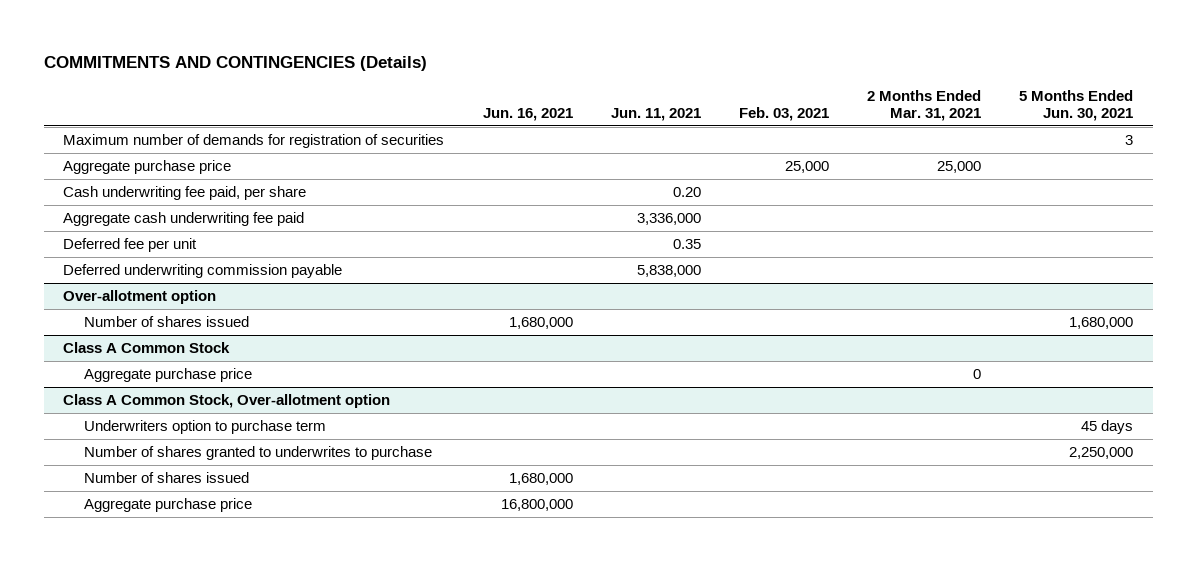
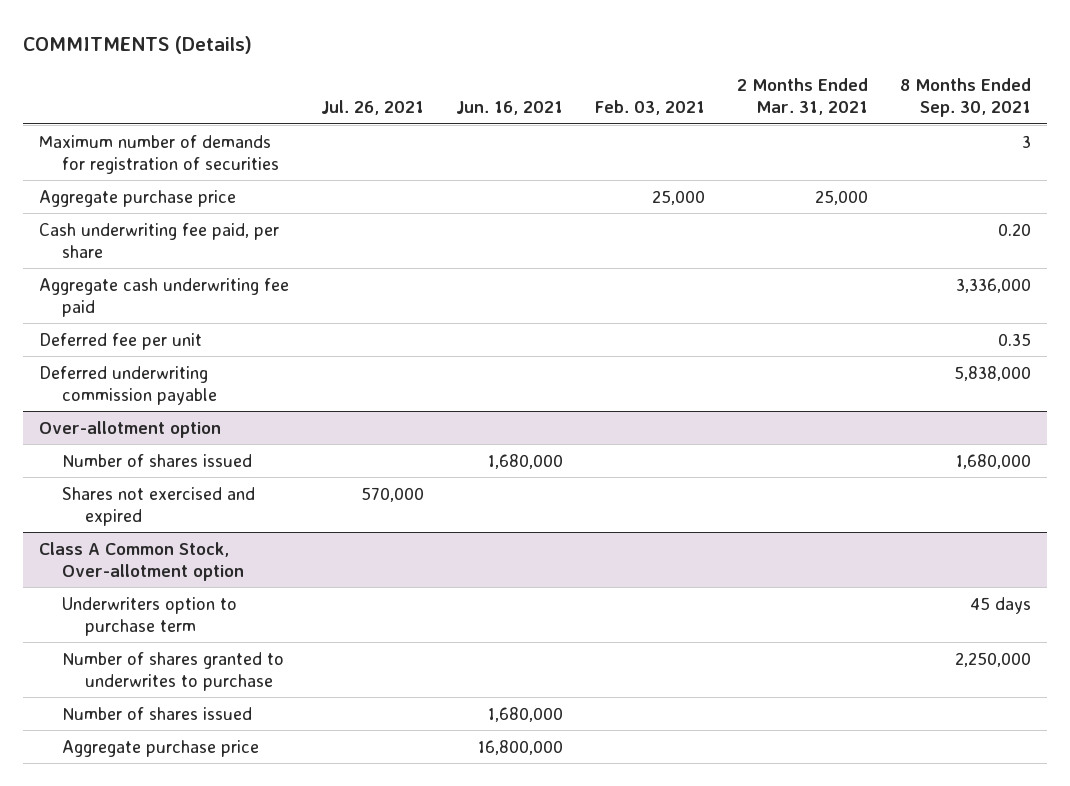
[44,55,428,71] COMMITMENTS AND CONTINGENCIES (Details) -> [22,35,252,54] COMMITMENTS (Details)
[610,107,701,121] Jun. 11, 2021 -> none
[1019,89,1134,121] 5 Months Ended Jun. 30, 2021 -> none
none -> [320,100,424,116] Jul. 26, 2021
none -> [900,78,1032,118] 8 Months Ended Sep. 30, 2021
[63,342,231,354] Class A Common Stock -> none
[83,368,252,383] Aggregate purchase price -> none
none -> [61,486,255,526] Shares not exercised and expired

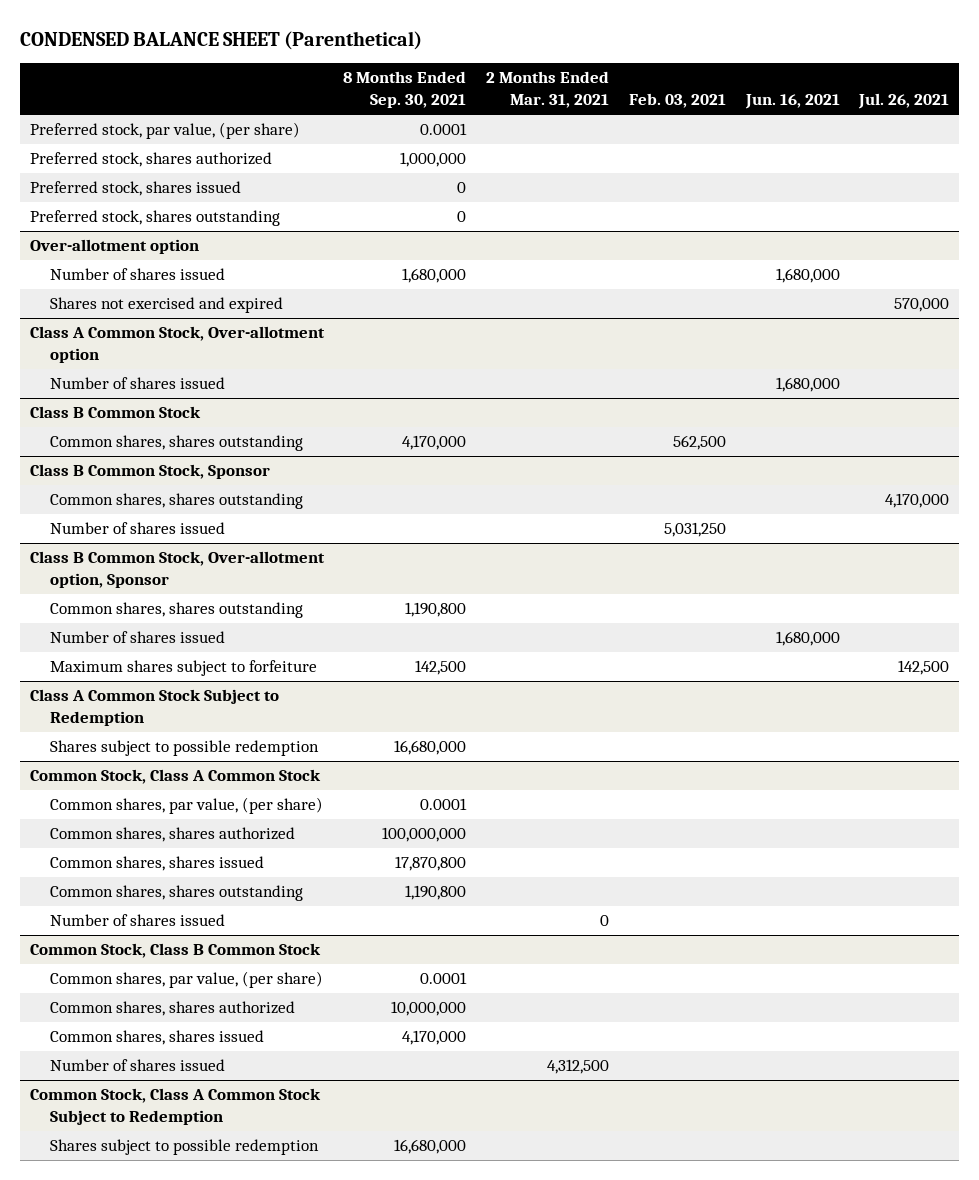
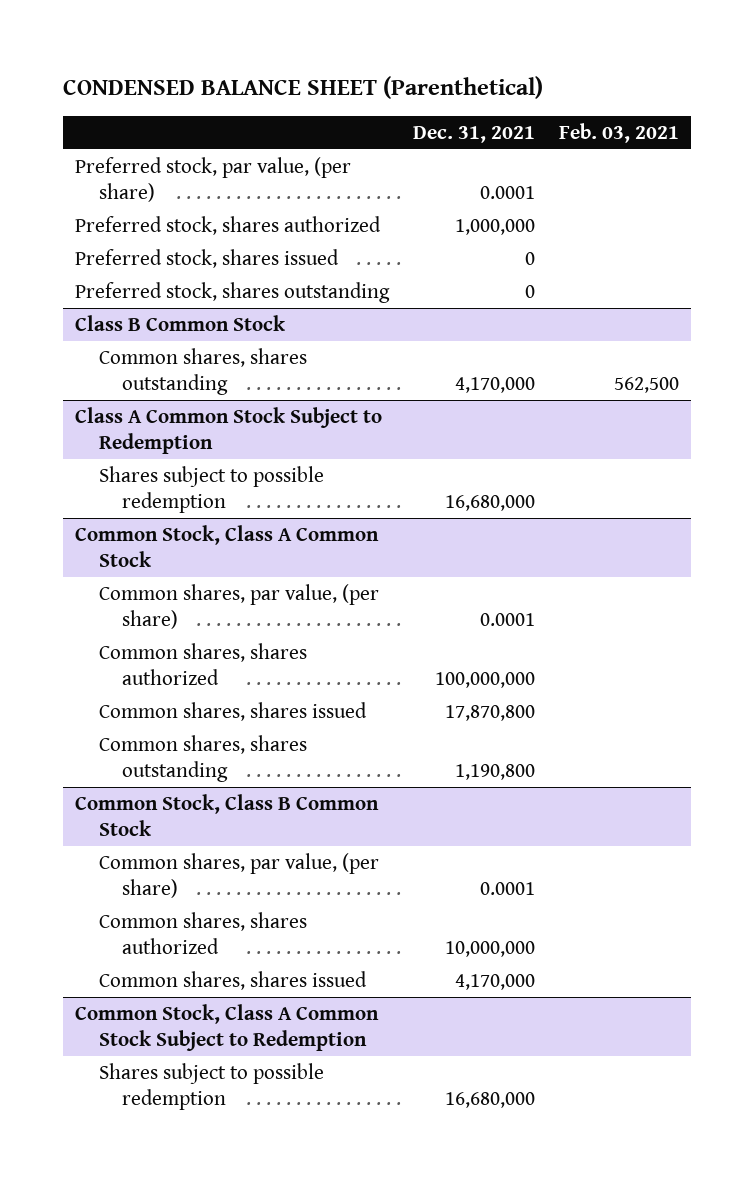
[343,71,467,109] 8 Months Ended Sep. 30, 2021 -> none
[486,71,610,109] 2 Months Ended Mar. 31, 2021 -> none
[744,94,840,110] Jun. 16, 2021 -> none
[858,93,950,110] Jul. 26, 2021 -> none
none -> [412,125,535,143] Dec. 31, 2021
[29,239,199,255] Over-allotment option -> none
[50,268,226,281] Number of shares issued -> none
[50,297,284,314] Shares not exercised and expired -> none
[29,326,325,364] Class A Common Stock, Over-allotment option -> none
[50,377,226,390] Number of shares issued -> none
[29,464,270,480] Class B Common Stock, Sponsor -> none
[50,493,304,510] Common shares, shares outstanding -> none
[50,522,226,535] Number of shares issued -> none
[29,551,325,589] Class B Common Stock, Over-allotment option, Sponsor -> none
[50,602,304,619] Common shares, shares outstanding -> none
[50,631,226,644] Number of shares issued -> none
[50,660,318,677] Maximum shares subject to forfeiture -> none
[50,914,226,927] Number of shares issued -> none
[50,1059,226,1072] Number of shares issued -> none

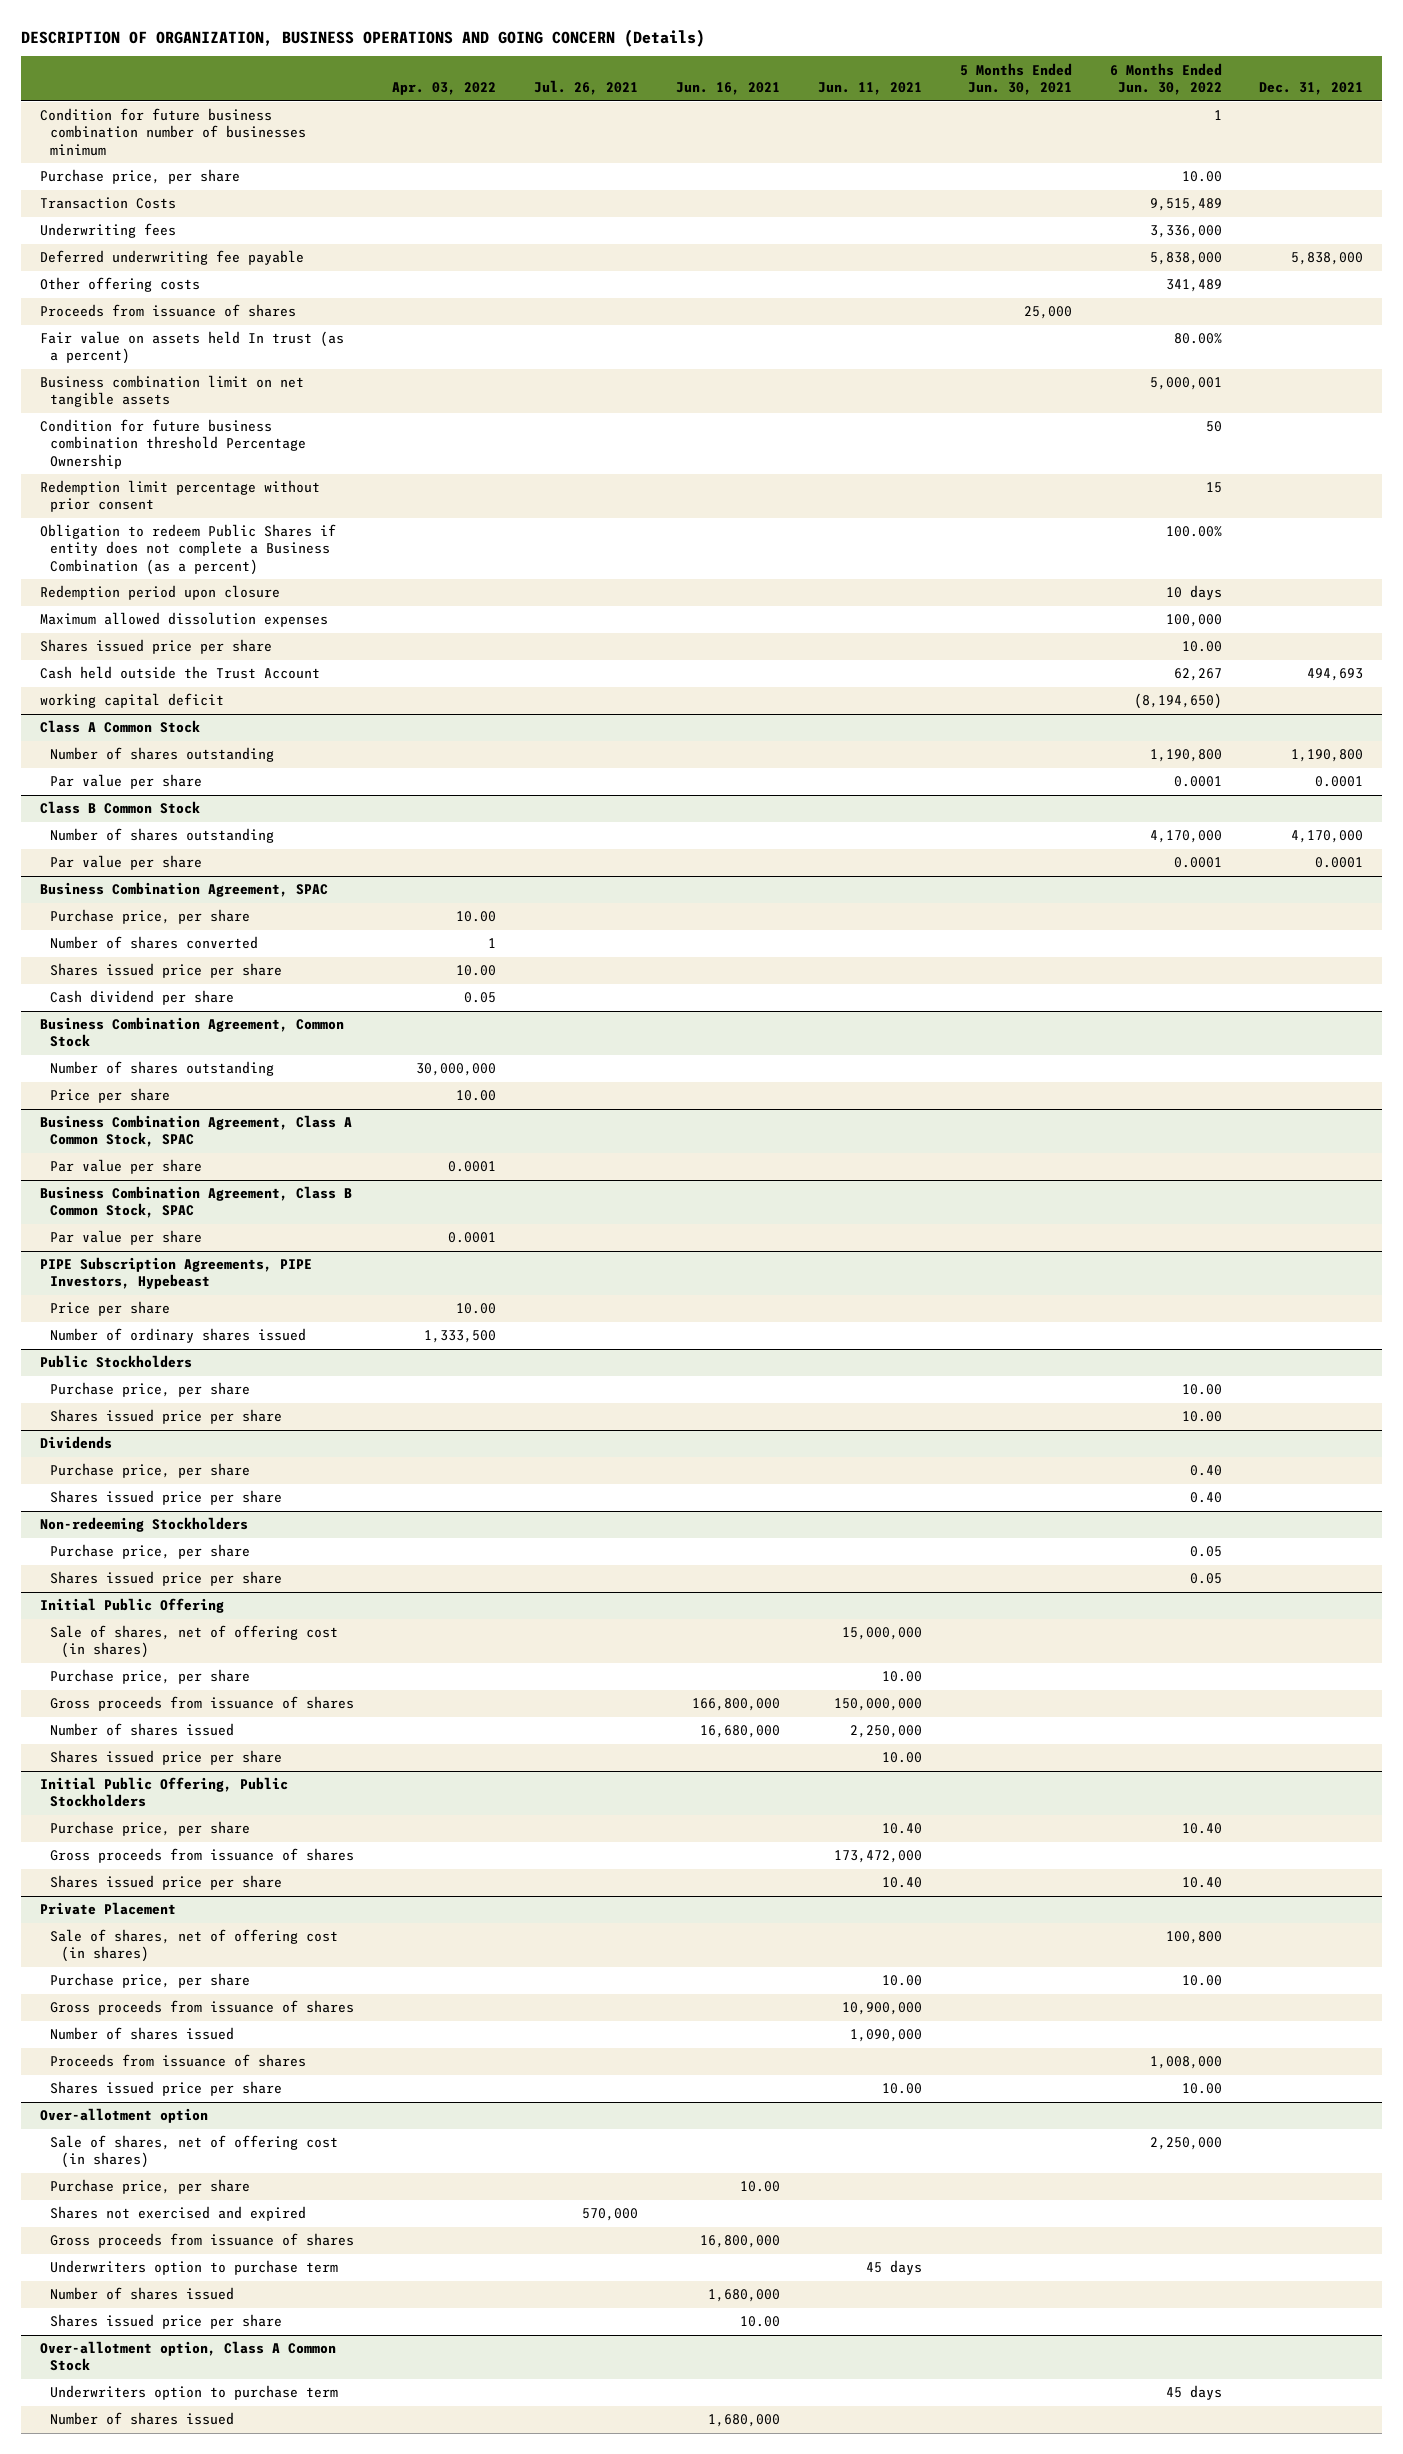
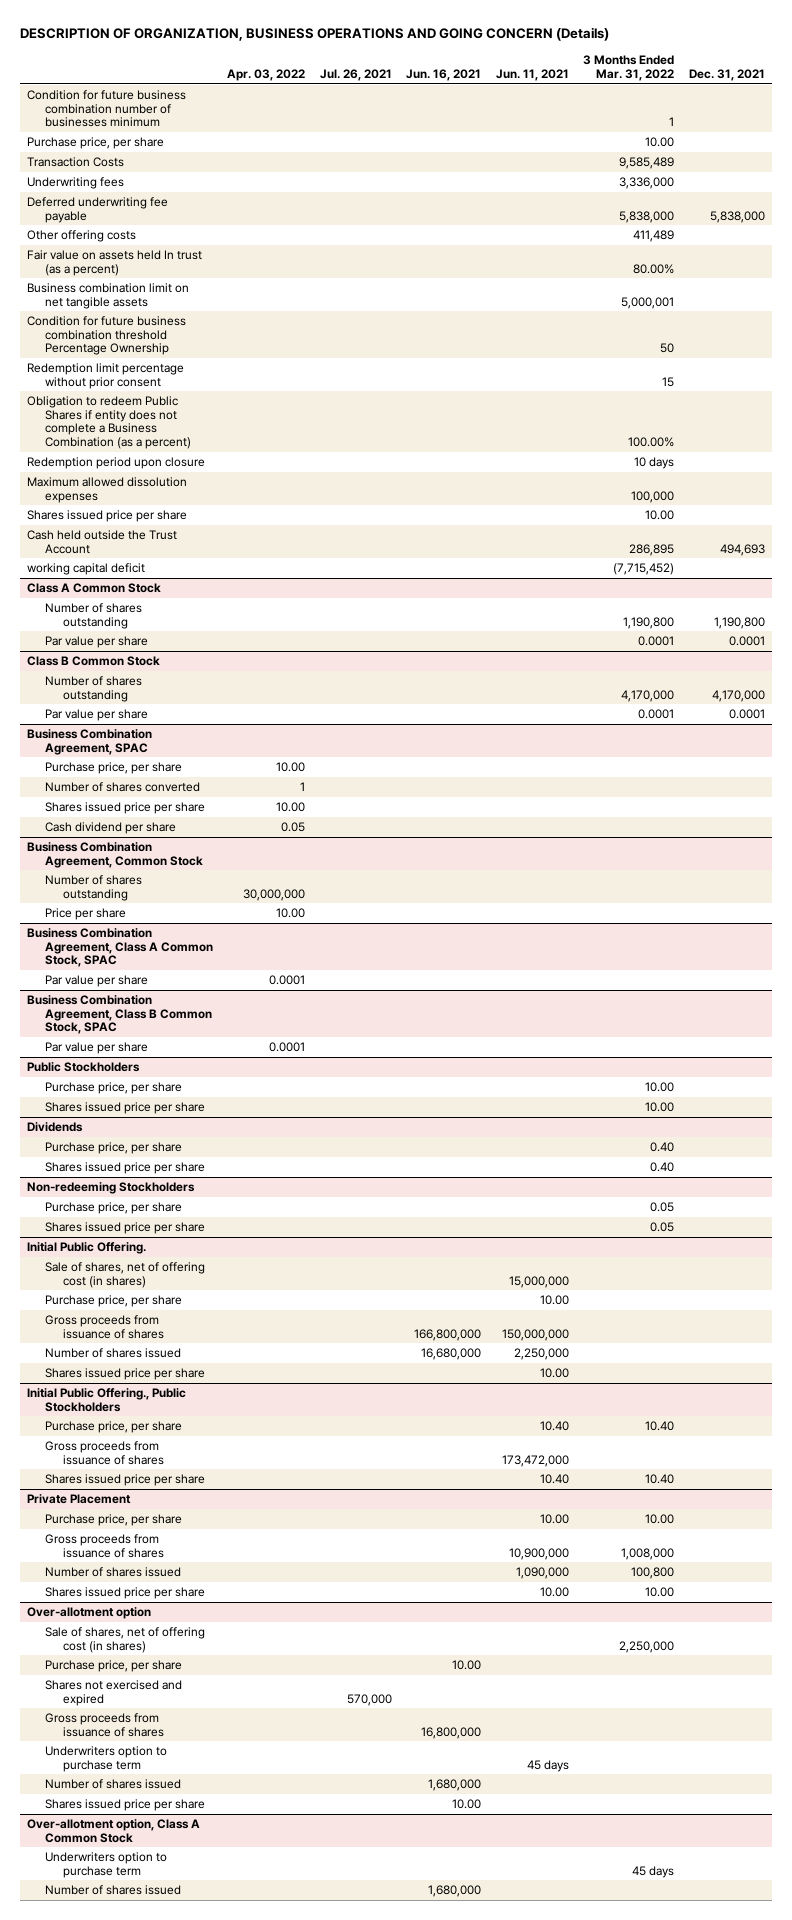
[959,62,1072,95] 5 Months Ended Jun. 30, 2021 -> none
[1109,62,1222,95] 6 Months Ended Jun. 30, 2022 -> none
none -> [583,55,675,81] 3 Months Ended Mar. 31, 2022
[40,304,297,318] Proceeds from issuance of shares -> none
[40,1257,313,1290] PIPE Subscription Agreements, PIPE Investors, Hypebeast -> none
[50,1301,171,1317] Price per share -> none
[50,1328,307,1344] Number of ordinary shares issued -> none
[40,1598,225,1614] Initial Public Offering -> [27,1242,147,1255] Initial Public Offering.
[40,1777,289,1808] Initial Public Offering, Public Stockholders -> [27,1388,187,1412] Initial Public Offering., Public Stockholders
[50,1929,339,1963] Sale of shares, net of offering cost (in shares) -> none
[50,2054,307,2068] Proceeds from issuance of shares -> none

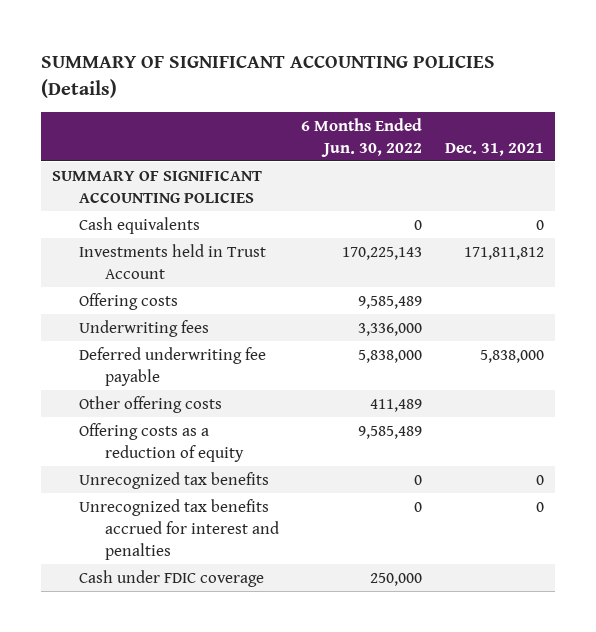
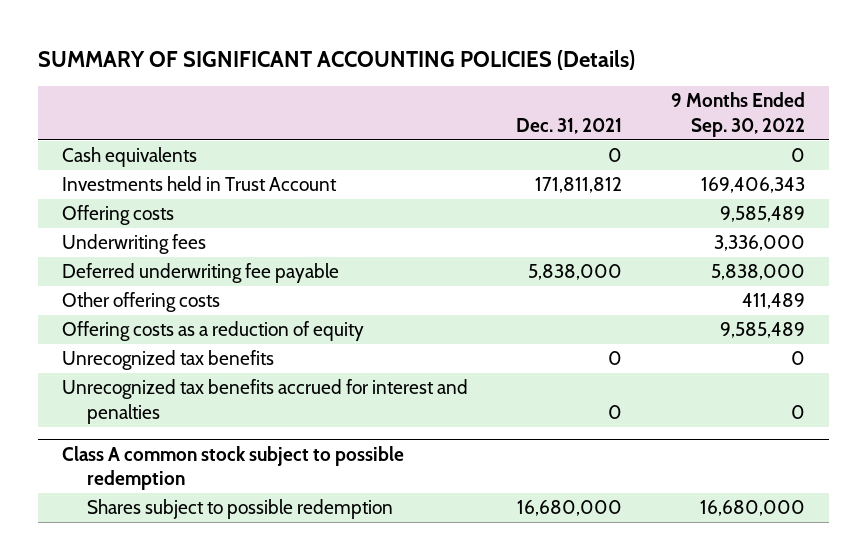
[301,117,423,157] 6 Months Ended Jun. 30, 2022 -> none
none -> [670,92,805,137] 9 Months Ended Sep. 30, 2022
[52,169,263,203] SUMMARY OF SIGNIFICANT ACCOUNTING POLICIES -> none
[78,569,264,587] Cash under FDIC coverage -> none
none -> [62,445,405,490] Class A common stock subject to possible redemption
none -> [86,499,393,520] Shares subject to possible redemption

